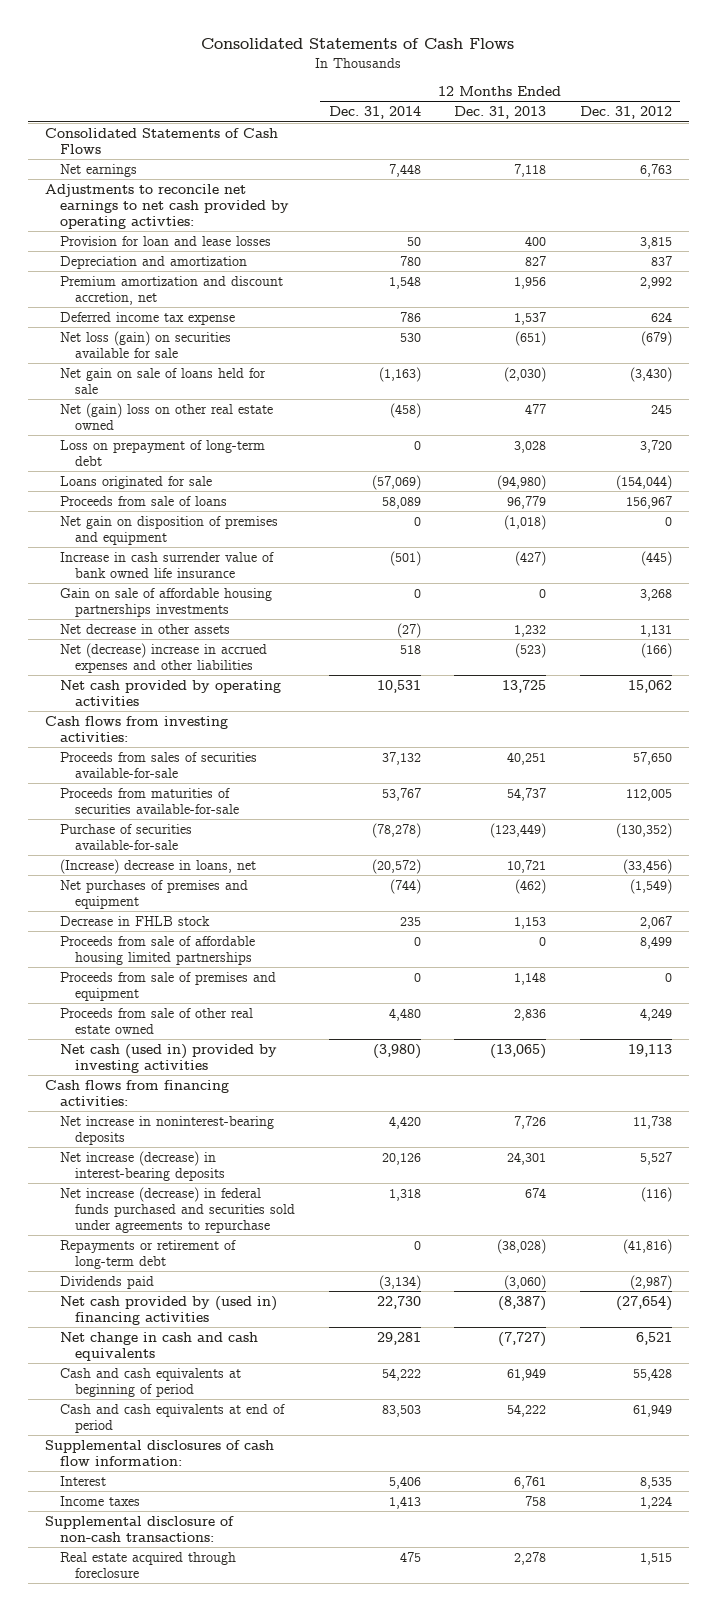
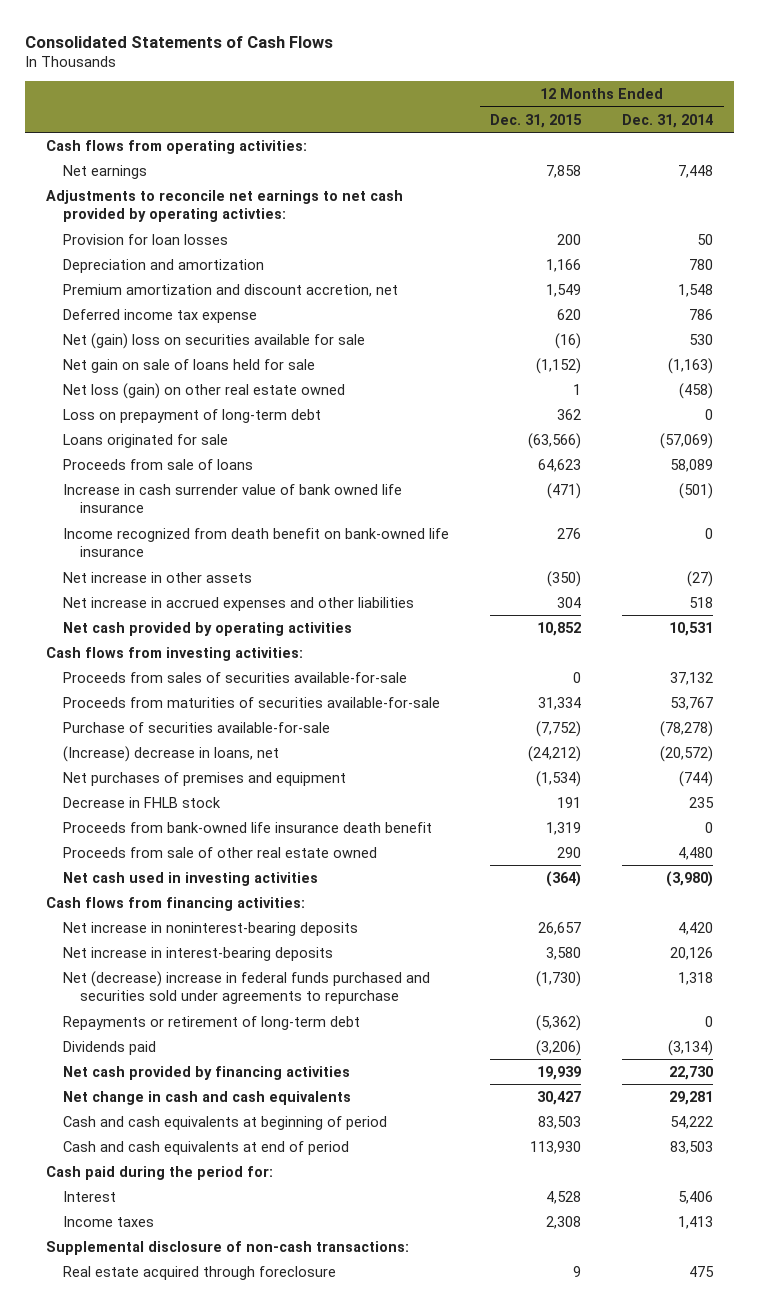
[454,106,547,120] Dec. 31, 2013 -> none
[579,106,672,120] Dec. 31, 2012 -> none
none -> [490,113,583,128] Dec. 31, 2015
[44,127,278,154] Consolidated Statements of Cash Flows -> none
none -> [45,139,307,154] Cash flows from operating activities:
[60,235,272,246] Provision for loan and lease losses -> [62,233,228,245] Provision for loan losses
[60,330,232,358] Net loss (gain) on securities available for sale -> [62,332,365,349] Net (gain) loss on securities available for sale
[60,402,274,430] Net (gain) loss on other real estate owned -> [62,382,345,399] Net loss (gain) on other real estate owned
[60,515,279,545] Net gain on disposition of premises and equipment -> none
[60,587,273,617] Gain on sale of affordable housing partnerships investments -> none
none -> [62,527,449,558] Income recognized from death benefit on bank-owned life insurance
[60,623,231,634] Net decrease in other assets -> [62,571,252,583] Net increase in other assets
[60,642,268,673] Net (decrease) increase in accrued expenses and other liabilities -> [62,596,414,611] Net increase in accrued expenses and other liabilities
[60,935,256,965] Proceeds from sale of affordable housing limited partnerships -> none
[60,971,277,1001] Proceeds from sale of premises and equipment -> none
none -> [62,821,432,833] Proceeds from bank-owned life insurance death benefit
[60,1043,278,1073] Net cash (used in) provided by investing activities -> [62,871,318,886] Net cash used in investing activities
[60,1150,226,1181] Net increase (decrease) in interest-bearing deposits -> [62,946,333,961] Net increase in interest-bearing deposits
[60,1186,296,1233] Net increase (decrease) in federal funds purchased and securities sold under agreements to repurchase -> [62,970,430,1005] Net (decrease) increase in federal funds purchased and securities sold under agreements to repurchase
[60,1295,278,1325] Net cash provided by (used in) financing activities -> [62,1065,350,1080] Net cash provided by financing activities
[44,1439,274,1466] Supplemental disclosures of cash flow information: -> none
none -> [45,1165,273,1180] Cash paid during the period for:

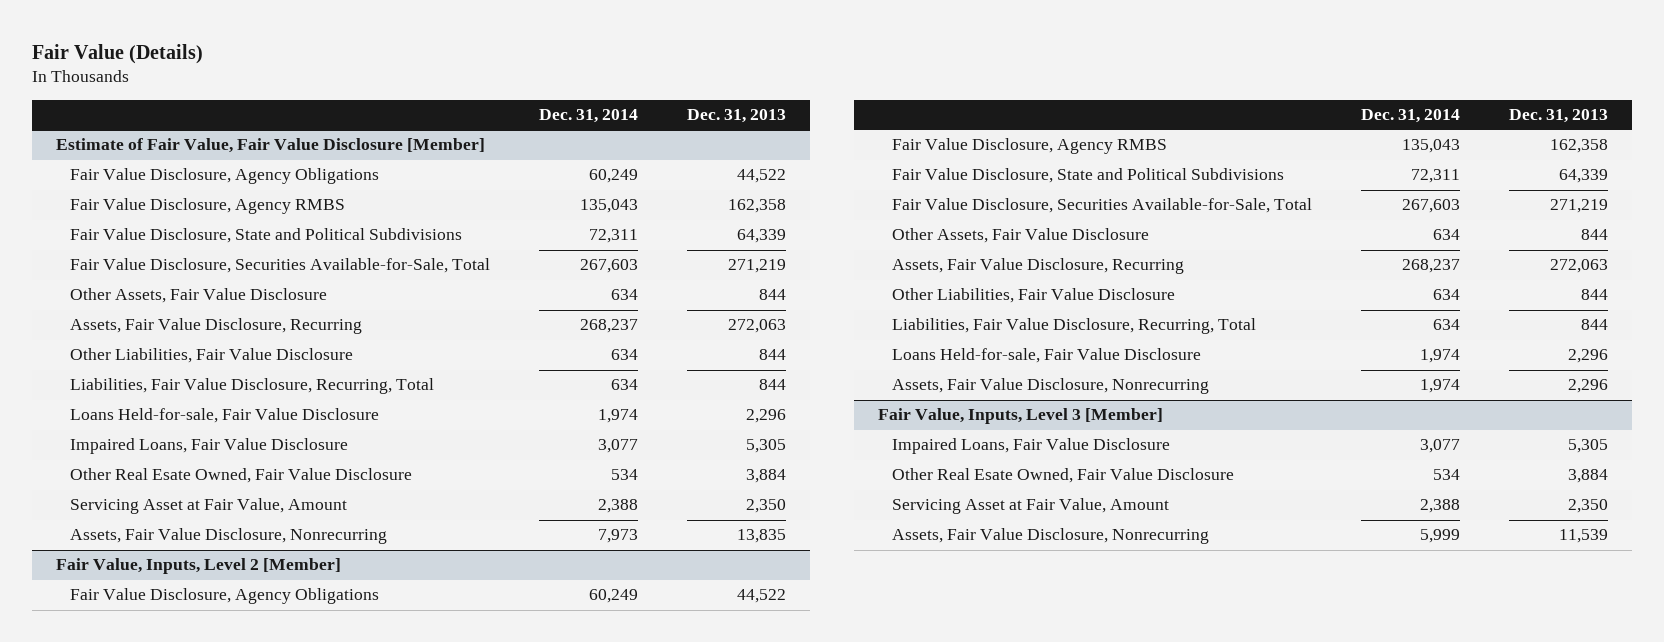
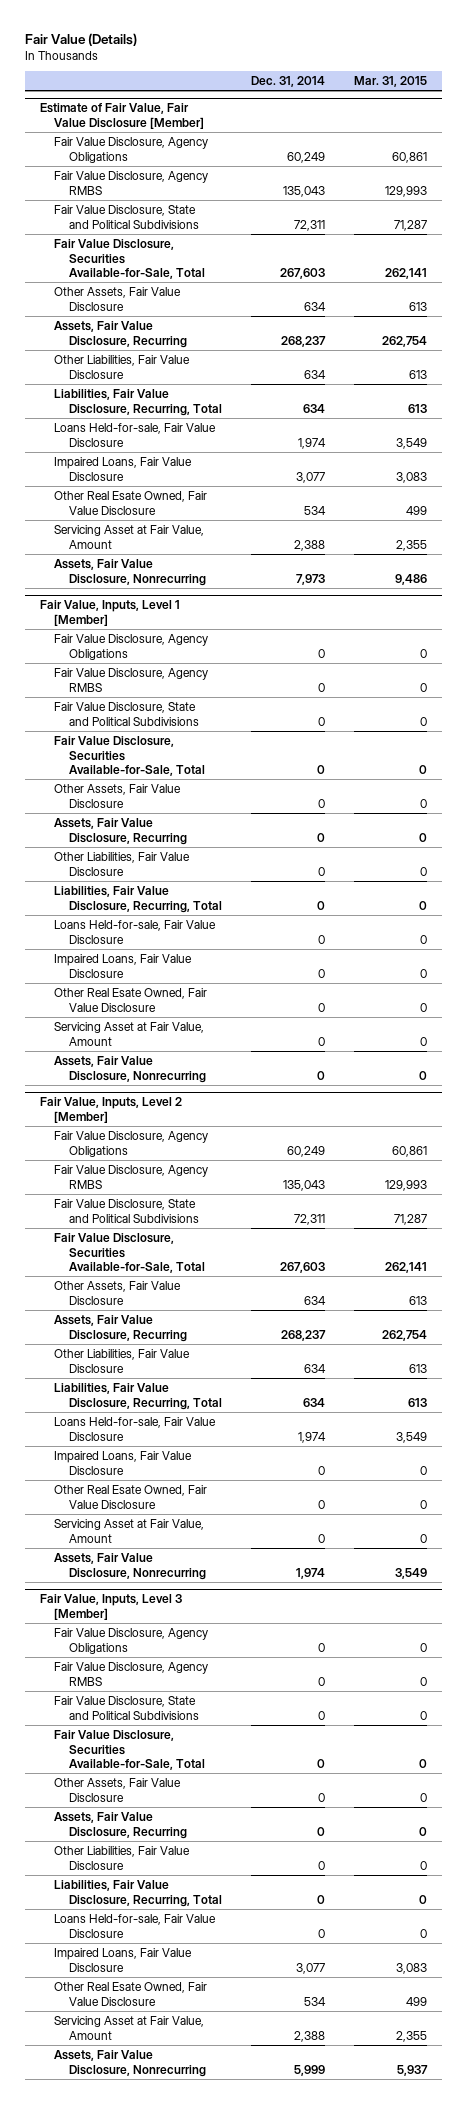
[686,109,786,124] Dec. 31, 2013 -> none
none -> [354,76,428,88] Mar. 31, 2015
none -> [39,600,180,626] Fair Value, Inputs, Level 1 [Member]
none -> [54,633,209,660] Fair Value Disclosure, Agency Obligations
none -> [54,667,209,692] Fair Value Disclosure, Agency RMBS
none -> [54,701,200,726] Fair Value Disclosure, State and Political Subdivisions
none -> [54,735,206,777] Fair Value Disclosure, Securities Available-for-Sale, Total
none -> [54,783,182,808] Other Assets, Fair Value Disclosure
none -> [54,817,188,845] Assets, Fair Value Disclosure, Recurring
none -> [54,851,191,876] Other Liabilities, Fair Value Disclosure
none -> [54,885,223,913] Liabilities, Fair Value Disclosure, Recurring, Total
none -> [54,919,217,944] Loans Held-for-sale, Fair Value Disclosure
none -> [54,953,193,978] Impaired Loans, Fair Value Disclosure
none -> [54,987,208,1012] Other Real Esate Owned, Fair Value Disclosure
none -> [54,1021,205,1046] Servicing Asset at Fair Value, Amount
none -> [54,1055,207,1083] Assets, Fair Value Disclosure, Nonrecurring
none -> [54,1450,193,1475] Impaired Loans, Fair Value Disclosure
none -> [54,1484,208,1509] Other Real Esate Owned, Fair Value Disclosure
none -> [54,1518,205,1543] Servicing Asset at Fair Value, Amount
none -> [54,1627,209,1654] Fair Value Disclosure, Agency Obligations
none -> [54,1661,209,1686] Fair Value Disclosure, Agency RMBS
none -> [54,1695,200,1720] Fair Value Disclosure, State and Political Subdivisions
none -> [54,1729,206,1771] Fair Value Disclosure, Securities Available-for-Sale, Total
none -> [54,1777,182,1802] Other Assets, Fair Value Disclosure
none -> [54,1811,188,1839] Assets, Fair Value Disclosure, Recurring
none -> [54,1845,191,1870] Other Liabilities, Fair Value Disclosure
none -> [54,1879,223,1907] Liabilities, Fair Value Disclosure, Recurring, Total
none -> [54,1913,217,1938] Loans Held-for-sale, Fair Value Disclosure

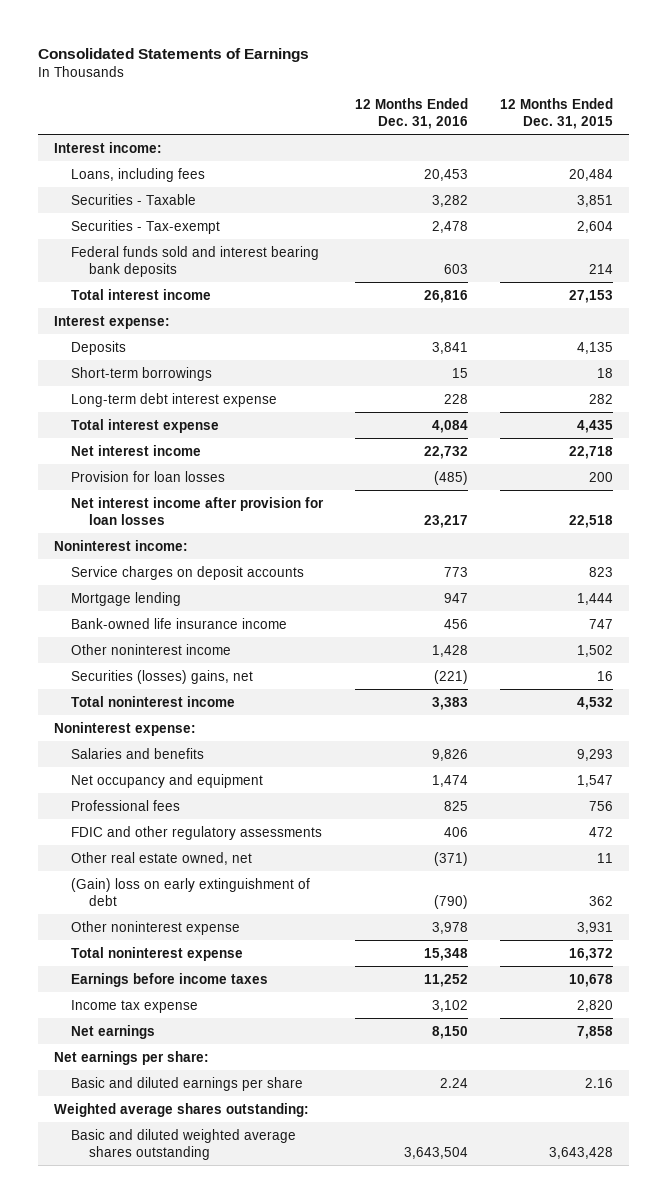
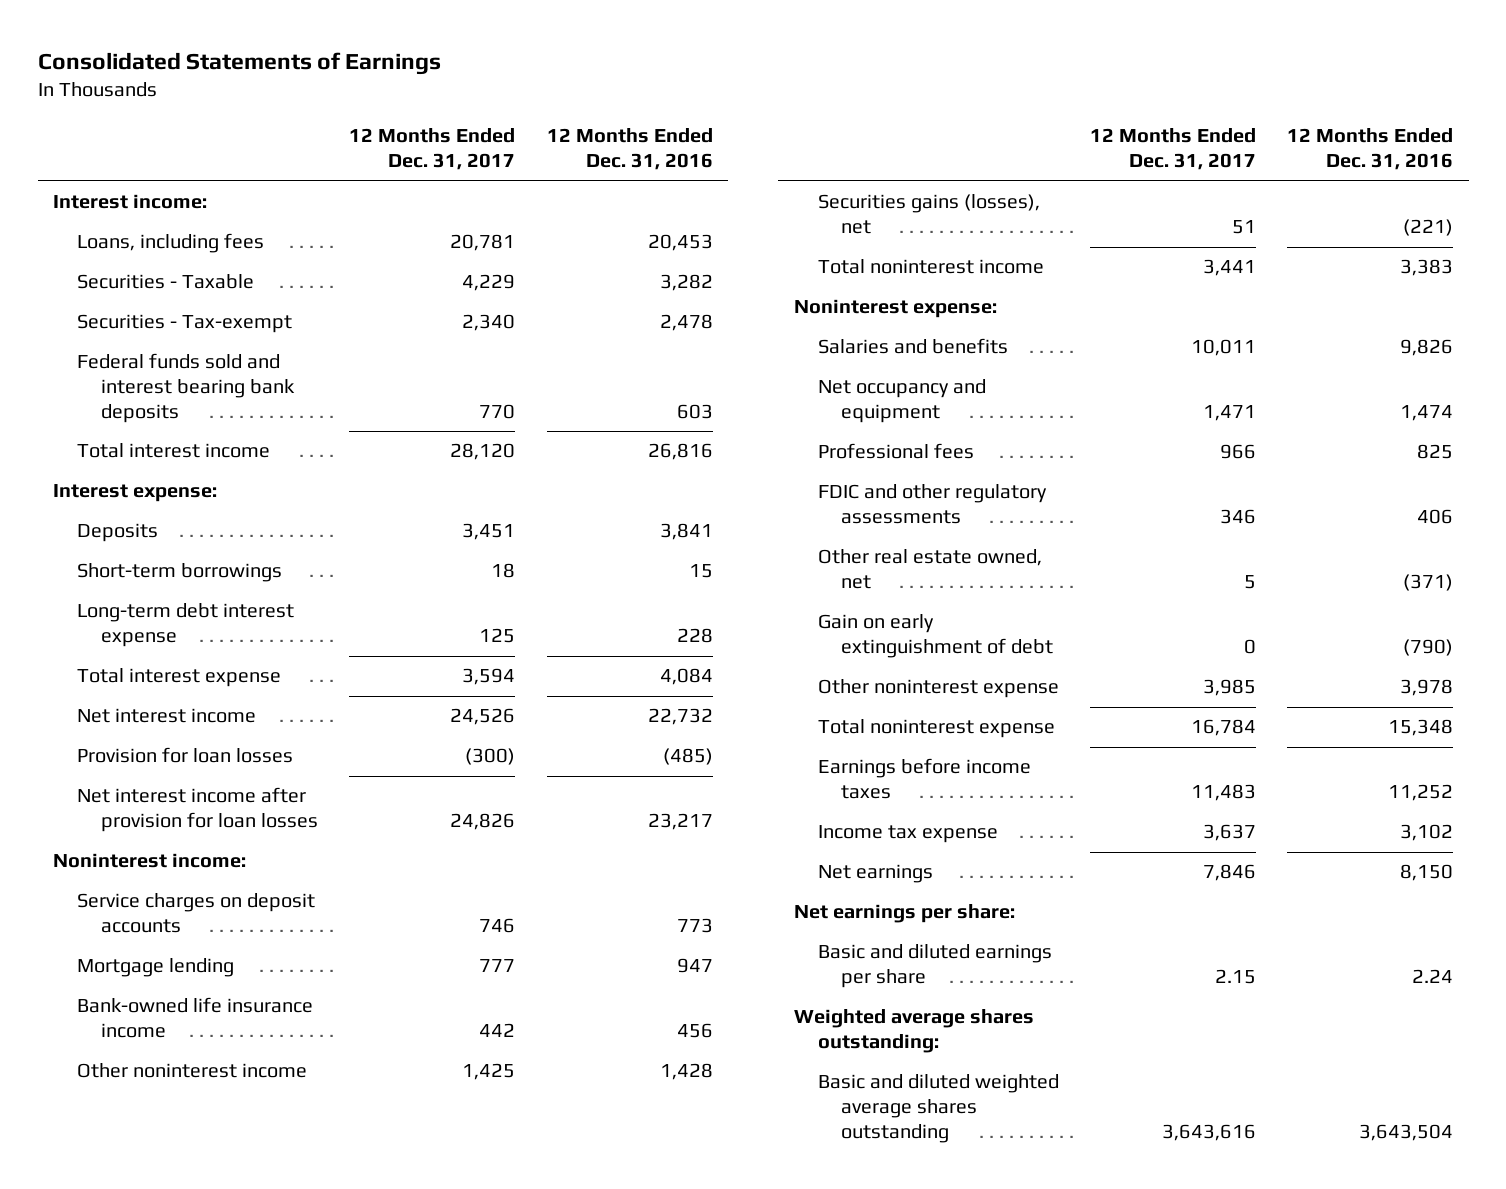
[500,97,614,130] 12 Months Ended Dec. 31, 2015 -> none
none -> [349,128,516,171] 12 Months Ended Dec. 31, 2017
[71,669,254,684] Securities (losses) gains, net -> [817,194,1040,235] Securities gains (losses), net
[71,877,311,907] (Gain) loss on early extinguishment of debt -> [817,614,1054,659] Gain on early extinguishment of debt

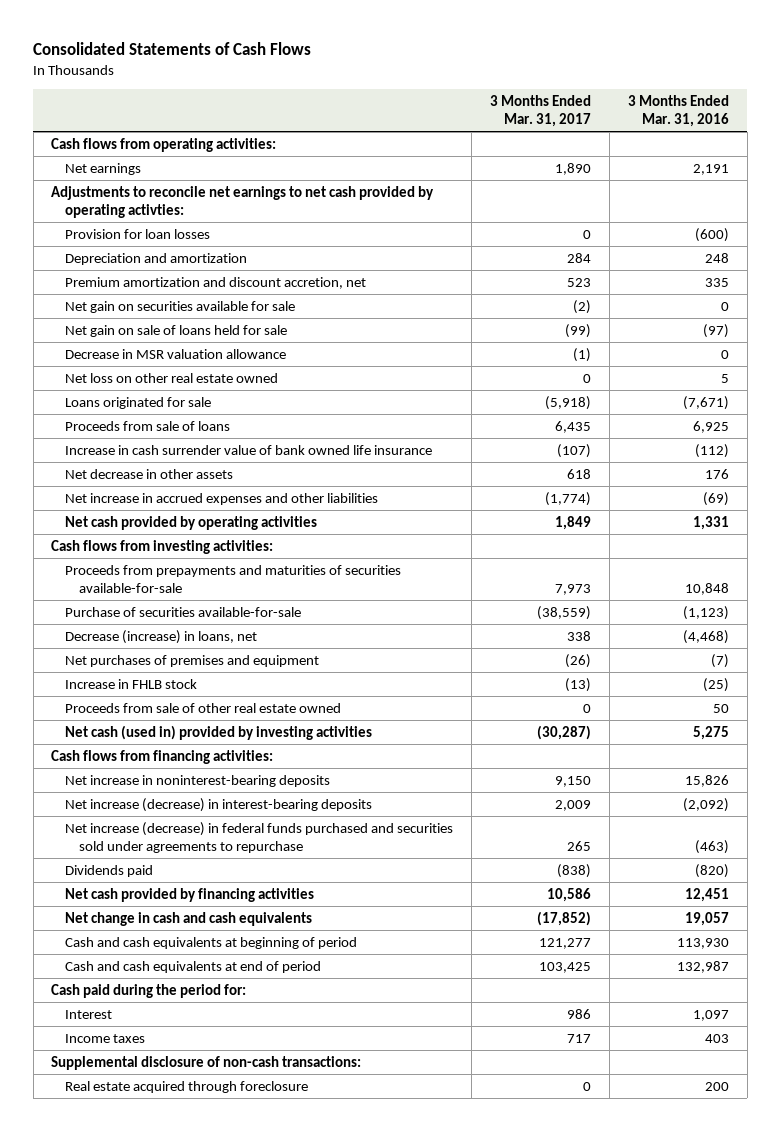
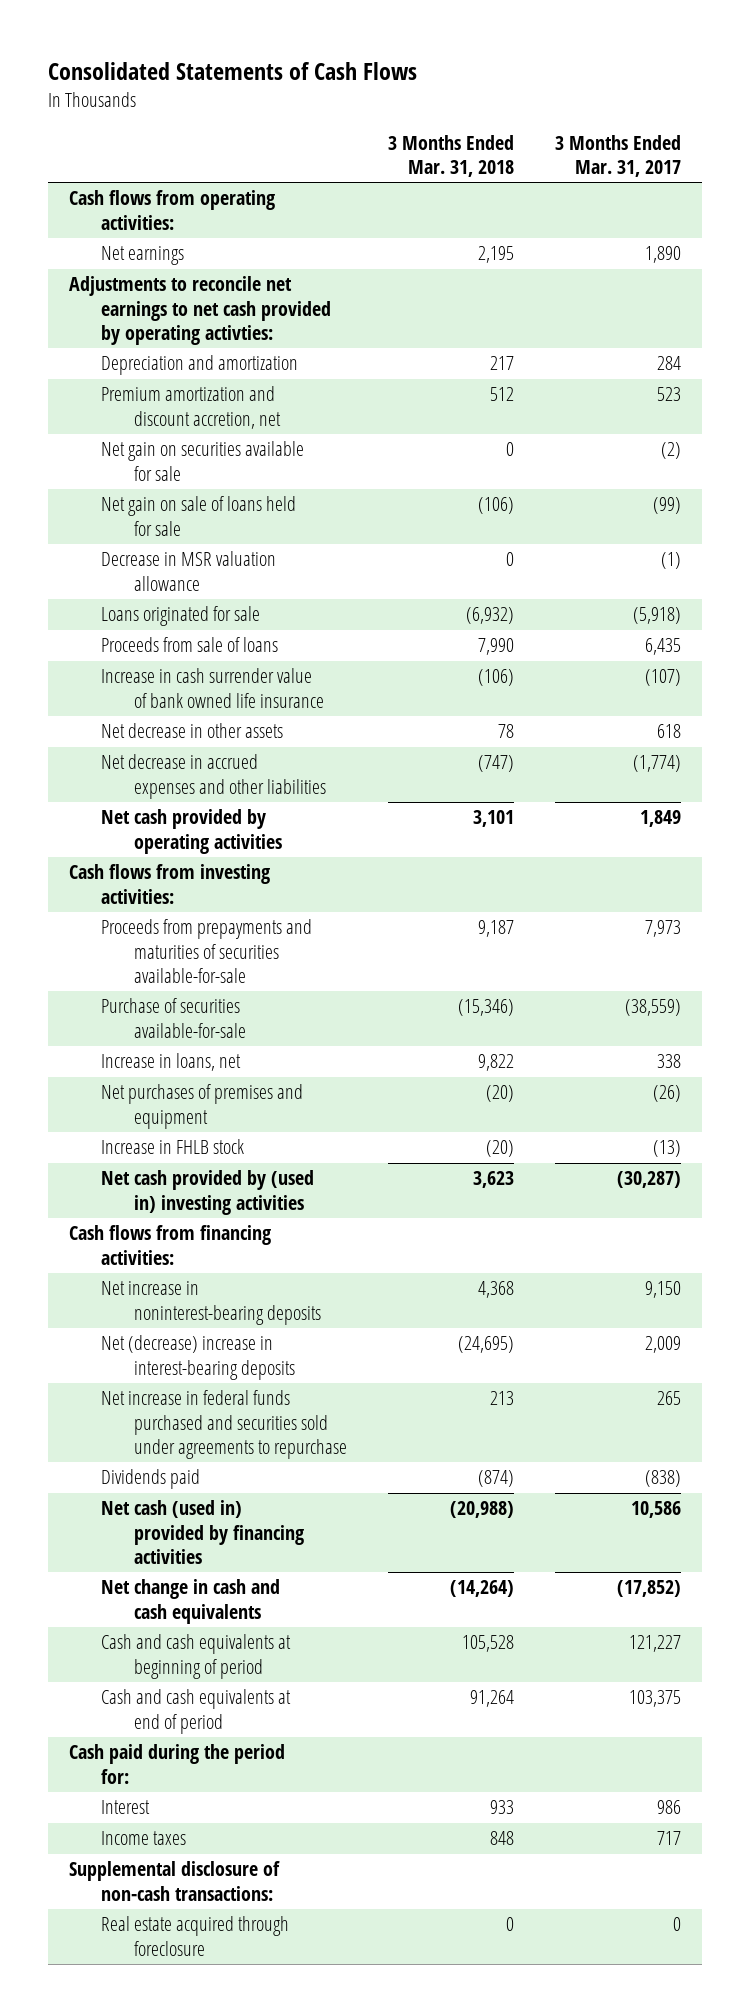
[627,95,729,128] 3 Months Ended Mar. 31, 2016 -> none
none -> [387,134,514,178] 3 Months Ended Mar. 31, 2018
[65,228,211,239] Provision for loan losses -> none
[65,372,279,383] Net loss on other real estate owned -> none
[65,492,379,505] Net increase in accrued expenses and other liabilities -> [101,754,326,799] Net decrease in accrued expenses and other liabilities
[65,629,258,644] Decrease (increase) in loans, net -> [101,1053,242,1072] Increase in loans, net
[65,702,342,713] Proceeds from sale of other real estate owned -> none
[65,724,373,740] Net cash (used in) provided by investing activities -> [101,1170,315,1215] Net cash provided by (used in) investing activities
[65,797,373,812] Net increase (decrease) in interest-bearing deposits -> [101,1335,295,1380] Net (decrease) increase in interest-bearing deposits
[65,821,454,853] Net increase (decrease) in federal funds purchased and securities sold under agreements to repurchase -> [101,1390,347,1460] Net increase in federal funds purchased and securities sold under agreements to repurchase
[65,887,315,902] Net cash provided by financing activities -> [101,1500,304,1565] Net cash (used in) provided by financing activities
[539,937,592,949] 121,277 -> [628,1635,681,1653] 121,227
[539,961,592,973] 103,425 -> [628,1690,681,1708] 103,375

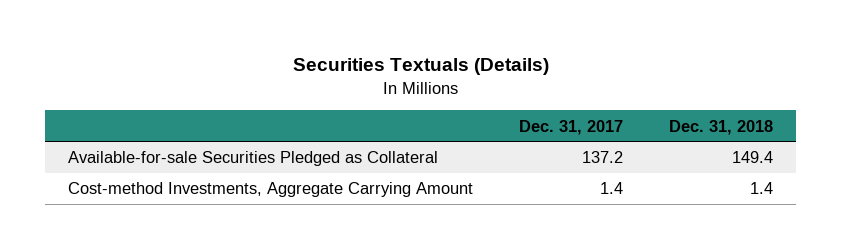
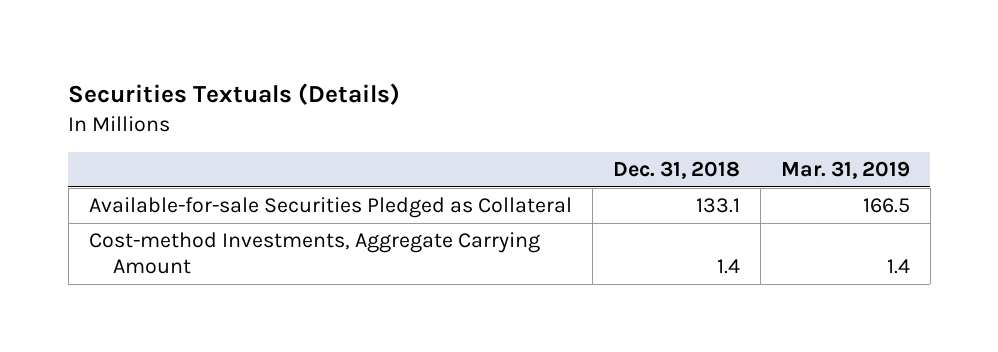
[519,119,624,135] Dec. 31, 2017 -> none
none -> [780,161,910,180] Mar. 31, 2019
[732,151,774,164] 149.4 -> [695,198,740,214] 133.1

